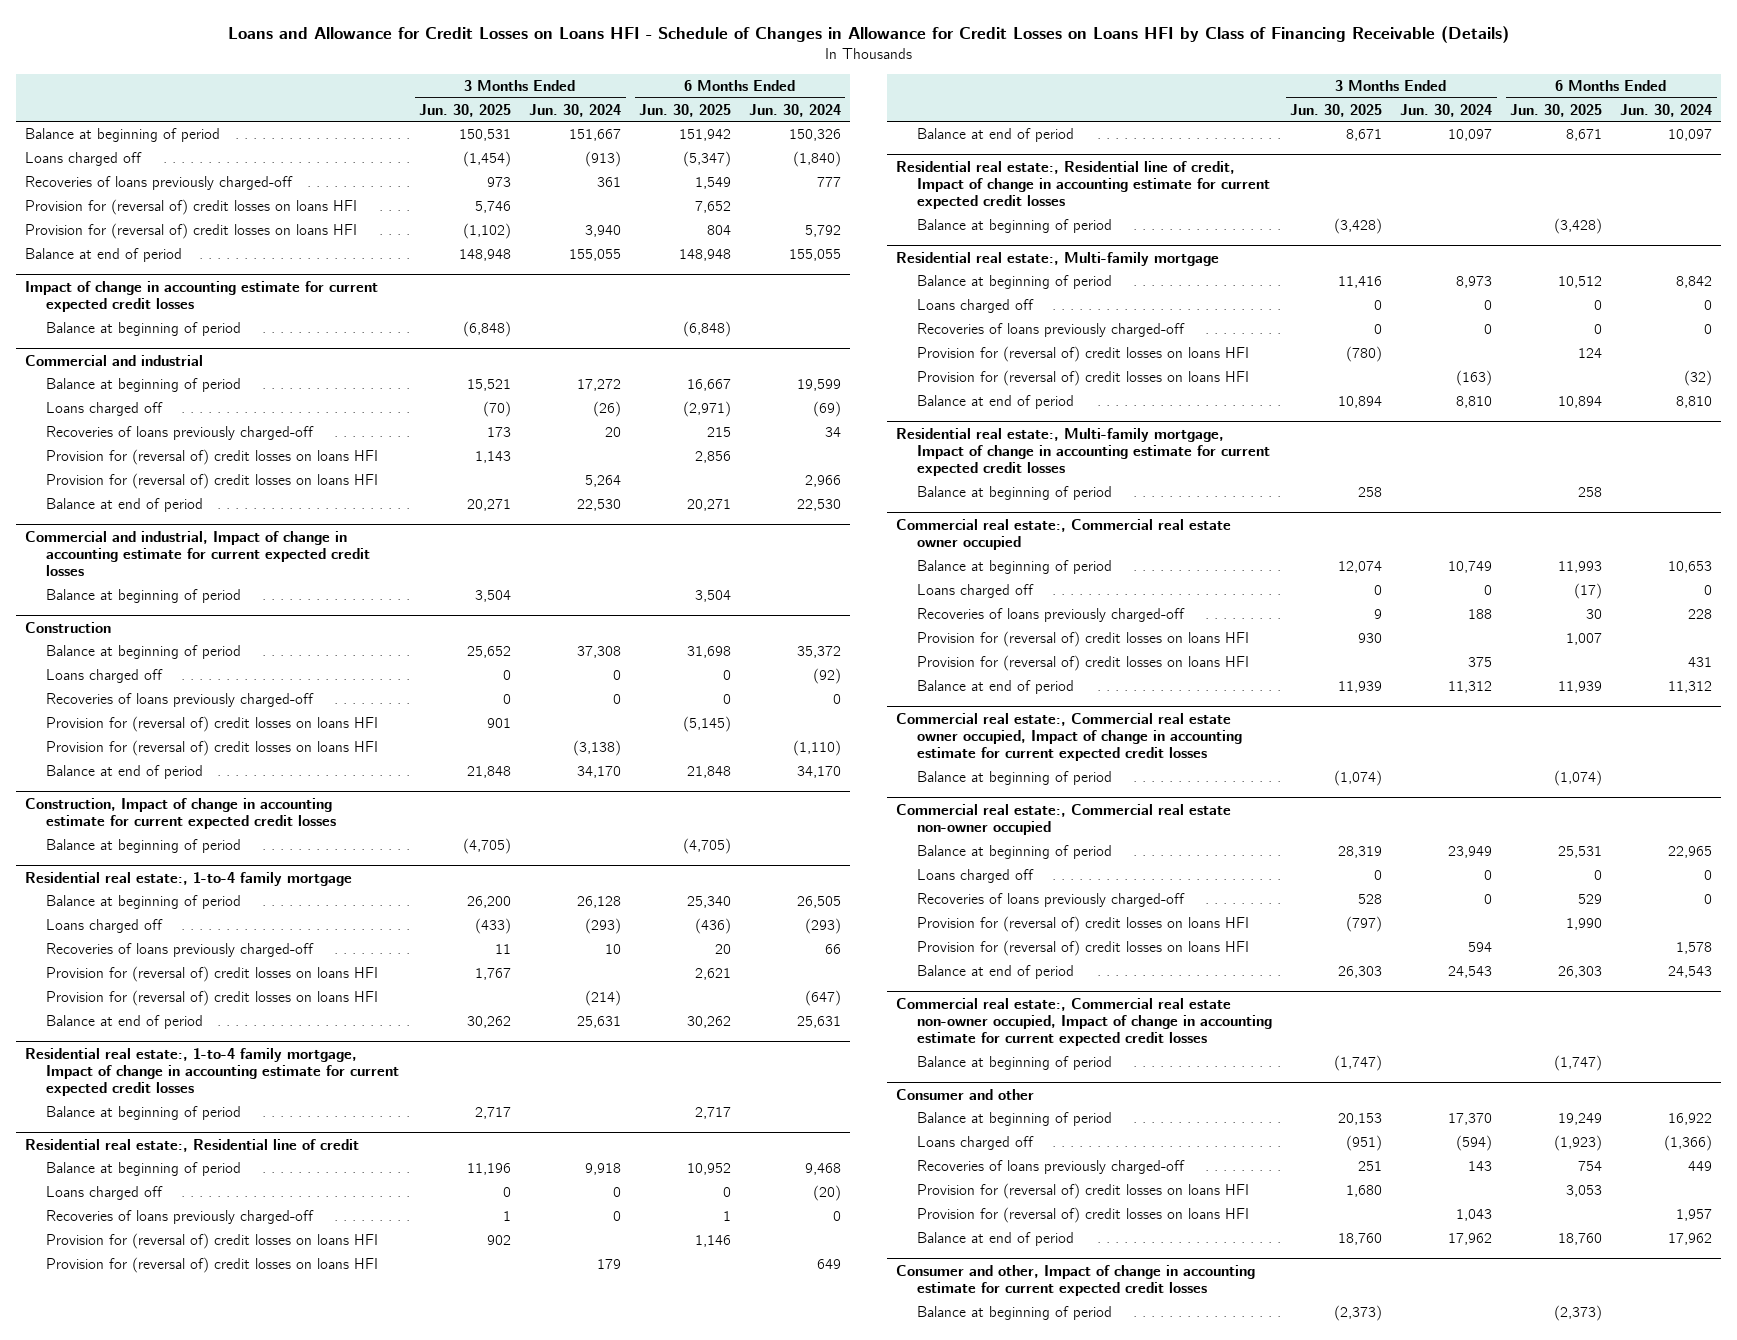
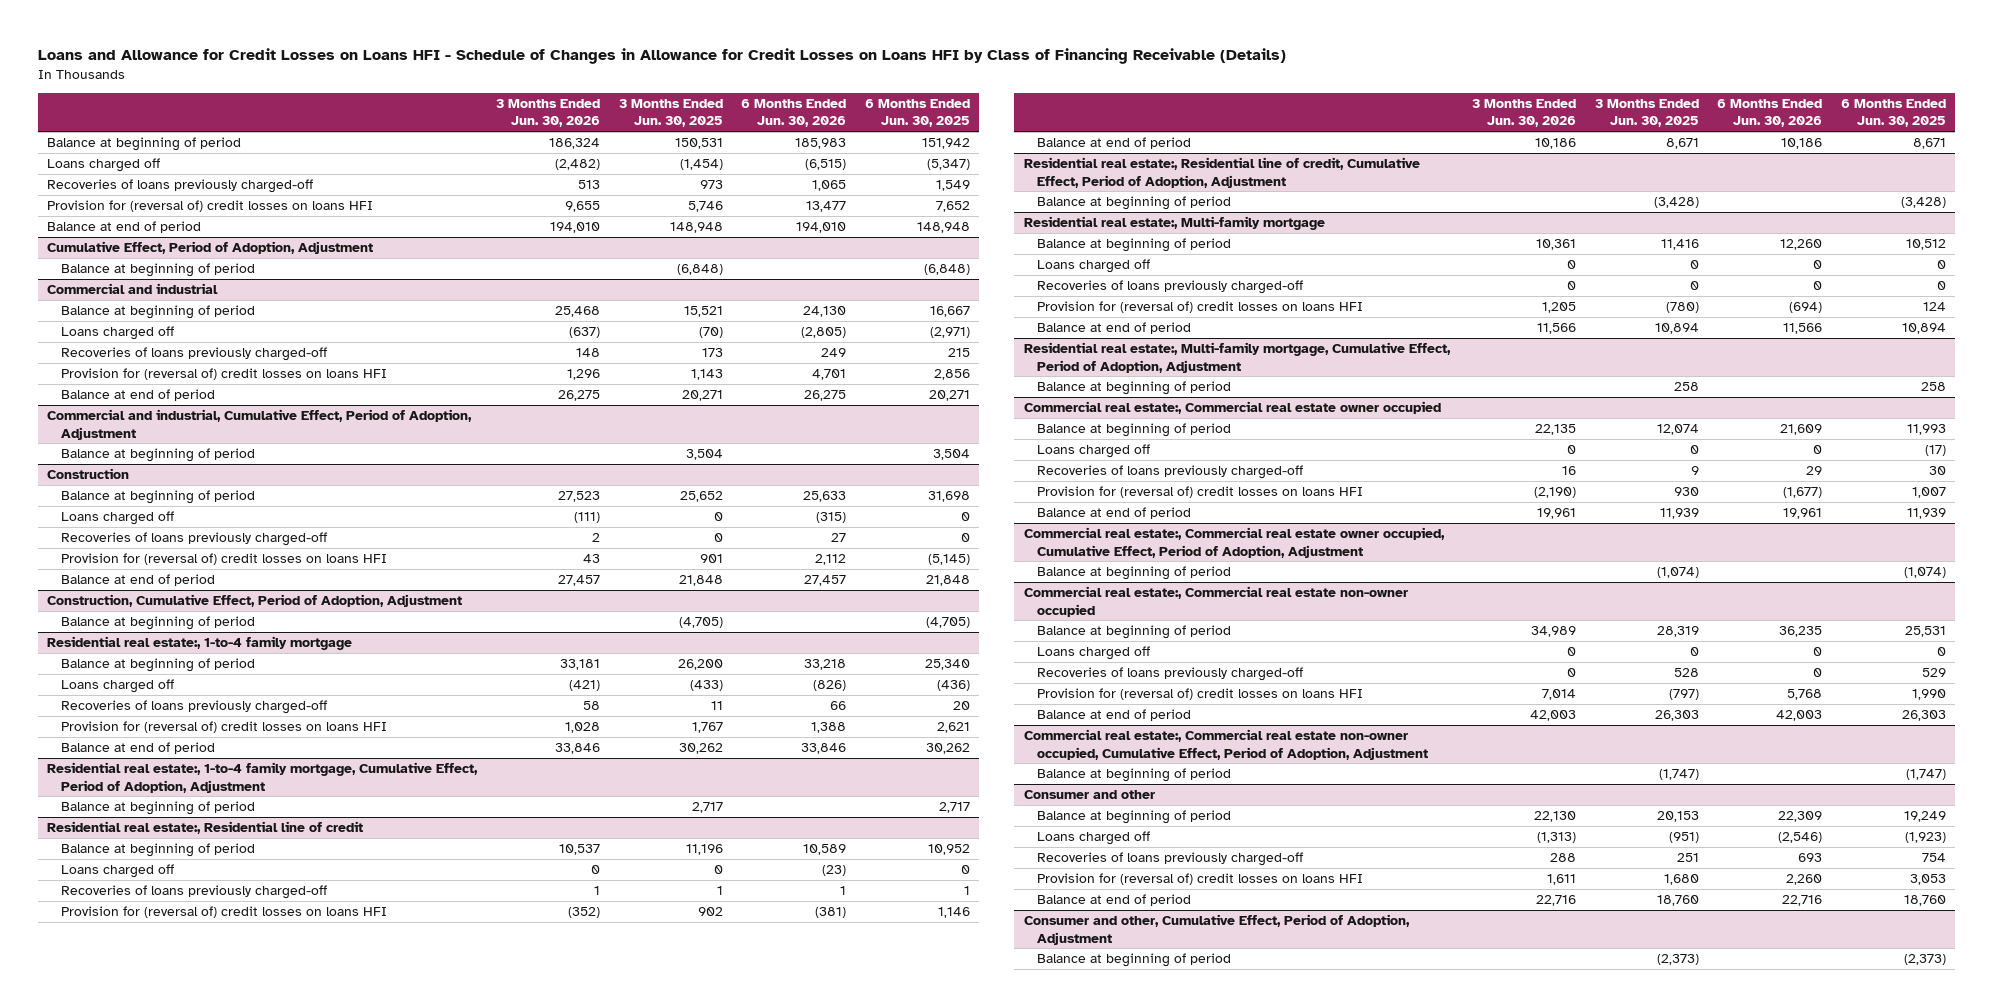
[529,103,622,117] Jun. 30, 2024 -> none
[748,103,841,117] Jun. 30, 2024 -> none
none -> [496,99,601,128] 3 Months Ended Jun. 30, 2026
none -> [741,99,847,128] 6 Months Ended Jun. 30, 2026
[24,223,357,240] Provision for (reversal of) credit losses on loans HFI -> none
[24,280,378,312] Impact of change in accounting estimate for current expected credit losses -> [47,241,374,255] Cumulative Effect, Period of Adoption, Adjustment
[46,473,379,490] Provision for (reversal of) credit losses on loans HFI -> none
[24,530,371,577] Commercial and industrial, Impact of change in accounting estimate for current expected credit losses -> none
none -> [47,409,473,440] Commercial and industrial, Cumulative Effect, Period of Adoption, Adjustment
[46,740,379,757] Provision for (reversal of) credit losses on loans HFI -> none
[24,797,337,829] Construction, Impact of change in accounting estimate for current expected credit losses -> none
none -> [47,594,463,608] Construction, Cumulative Effect, Period of Adoption, Adjustment
[46,990,379,1007] Provision for (reversal of) credit losses on loans HFI -> none
[24,1047,400,1097] Residential real estate:, 1-to-4 family mortgage, Impact of change in accounting estimate for current expected credit losses -> none
none -> [47,762,479,793] Residential real estate:, 1-to-4 family mortgage, Cumulative Effect, Period of Adoption, Adjustment
[46,1257,379,1274] Provision for (reversal of) credit losses on loans HFI -> none
[896,160,1271,210] Residential real estate:, Residential line of credit, Impact of change in accounting estimate for current expected credit losses -> none
none -> [1023,157,1420,188] Residential real estate:, Residential line of credit, Cumulative Effect, Period of Adoption, Adjustment
[917,370,1250,387] Provision for (reversal of) credit losses on loans HFI -> none
[896,427,1271,477] Residential real estate:, Multi-family mortgage, Impact of change in accounting estimate for current expected credit losses -> none
none -> [1023,342,1451,373] Residential real estate:, Multi-family mortgage, Cumulative Effect, Period of Adoption, Adjustment
[917,655,1250,672] Provision for (reversal of) credit losses on loans HFI -> none
[896,712,1243,762] Commercial real estate:, Commercial real estate owner occupied, Impact of change in accounting estimate for current expected credit losses -> none
none -> [1023,527,1445,558] Commercial real estate:, Commercial real estate owner occupied, Cumulative Effect, Period of Adoption, Adjustment
[917,940,1250,957] Provision for (reversal of) credit losses on loans HFI -> none
[896,997,1273,1047] Commercial real estate:, Commercial real estate non-owner occupied, Impact of change in accounting estimate for current expected credit losses -> none
none -> [1023,729,1429,760] Commercial real estate:, Commercial real estate non-owner occupied, Cumulative Effect, Period of Adoption, Adjustment
[917,1207,1250,1224] Provision for (reversal of) credit losses on loans HFI -> none
[896,1264,1256,1296] Consumer and other, Impact of change in accounting estimate for current expected credit losses -> none
none -> [1023,914,1410,945] Consumer and other, Cumulative Effect, Period of Adoption, Adjustment

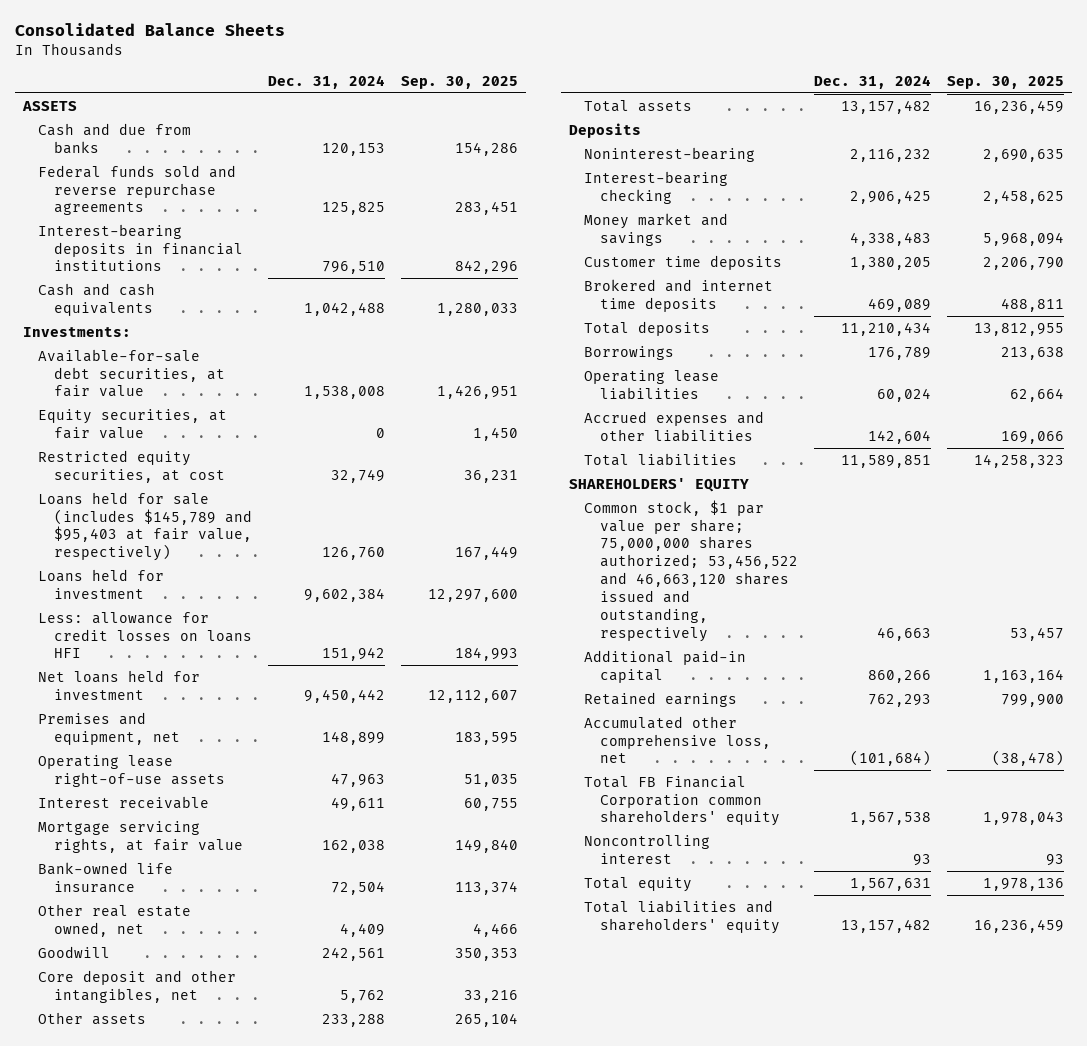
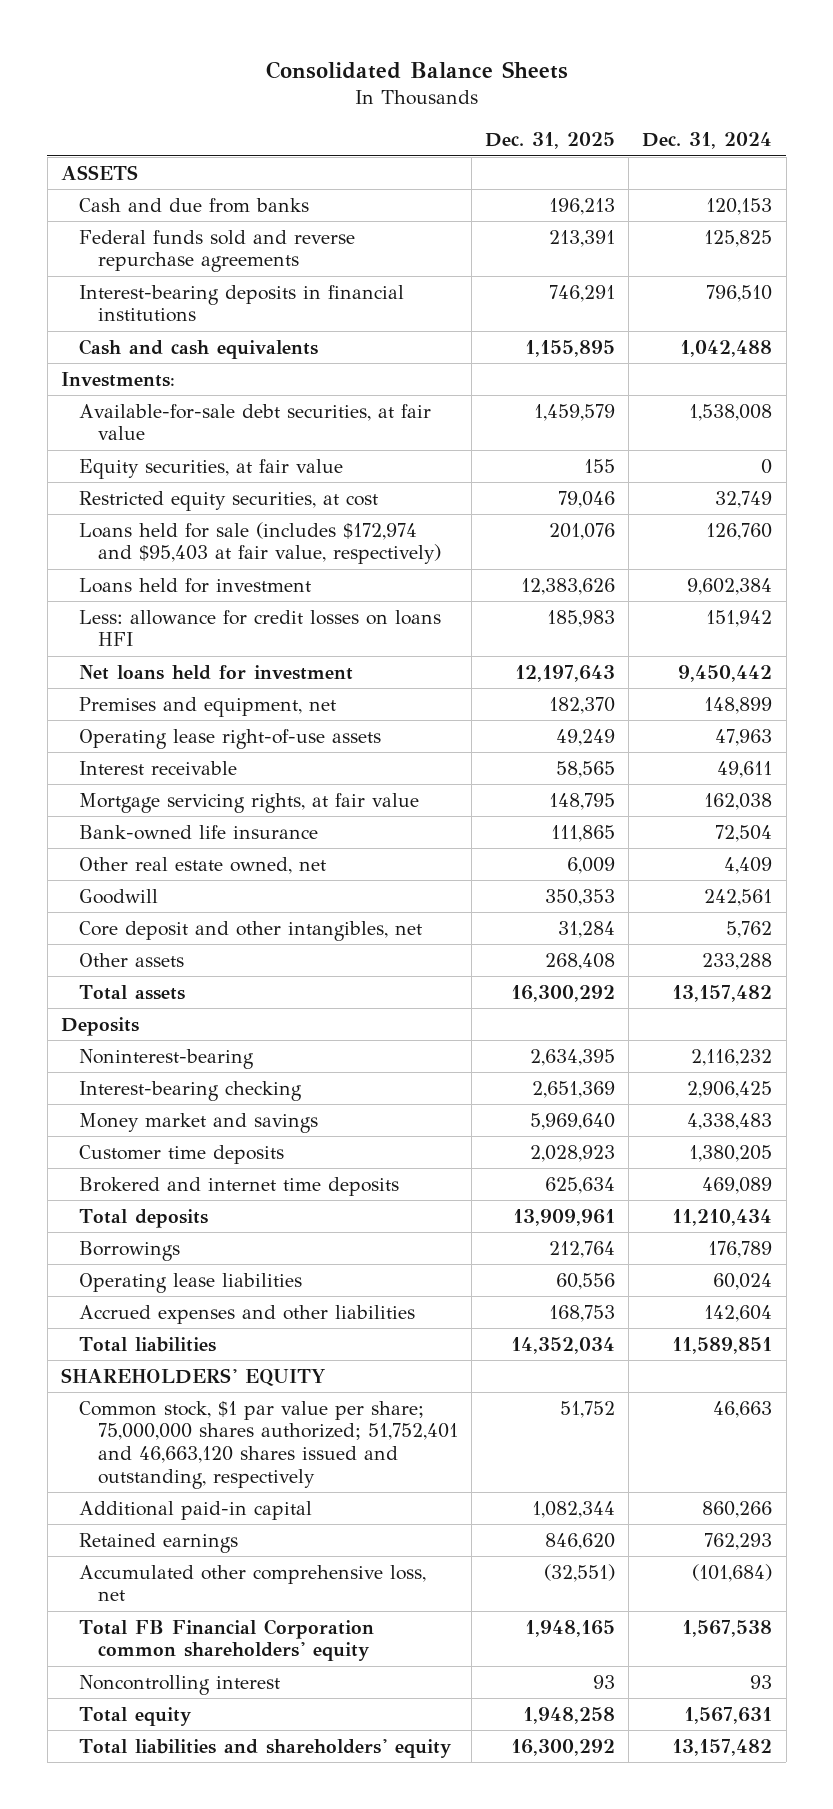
[400,75,518,89] Sep. 30, 2025 -> none
none -> [485,132,616,150] Dec. 31, 2025
[38,491,252,562] Loans held for sale (includes $145,789 and $95,403 at fair value, respectively) -> [79,521,442,565] Loans held for sale (includes $172,974 and $95,403 at fair value, respectively)
[584,499,798,642] Common stock, $1 par value per share; 75,000,000 shares authorized; 53,456,522 and 46,663,120 shares issued and outstanding, respectively -> [79,1400,459,1489] Common stock, $1 par value per share; 75,000,000 shares authorized; 51,752,401 and 46,663,120 shares issued and outstanding, respectively

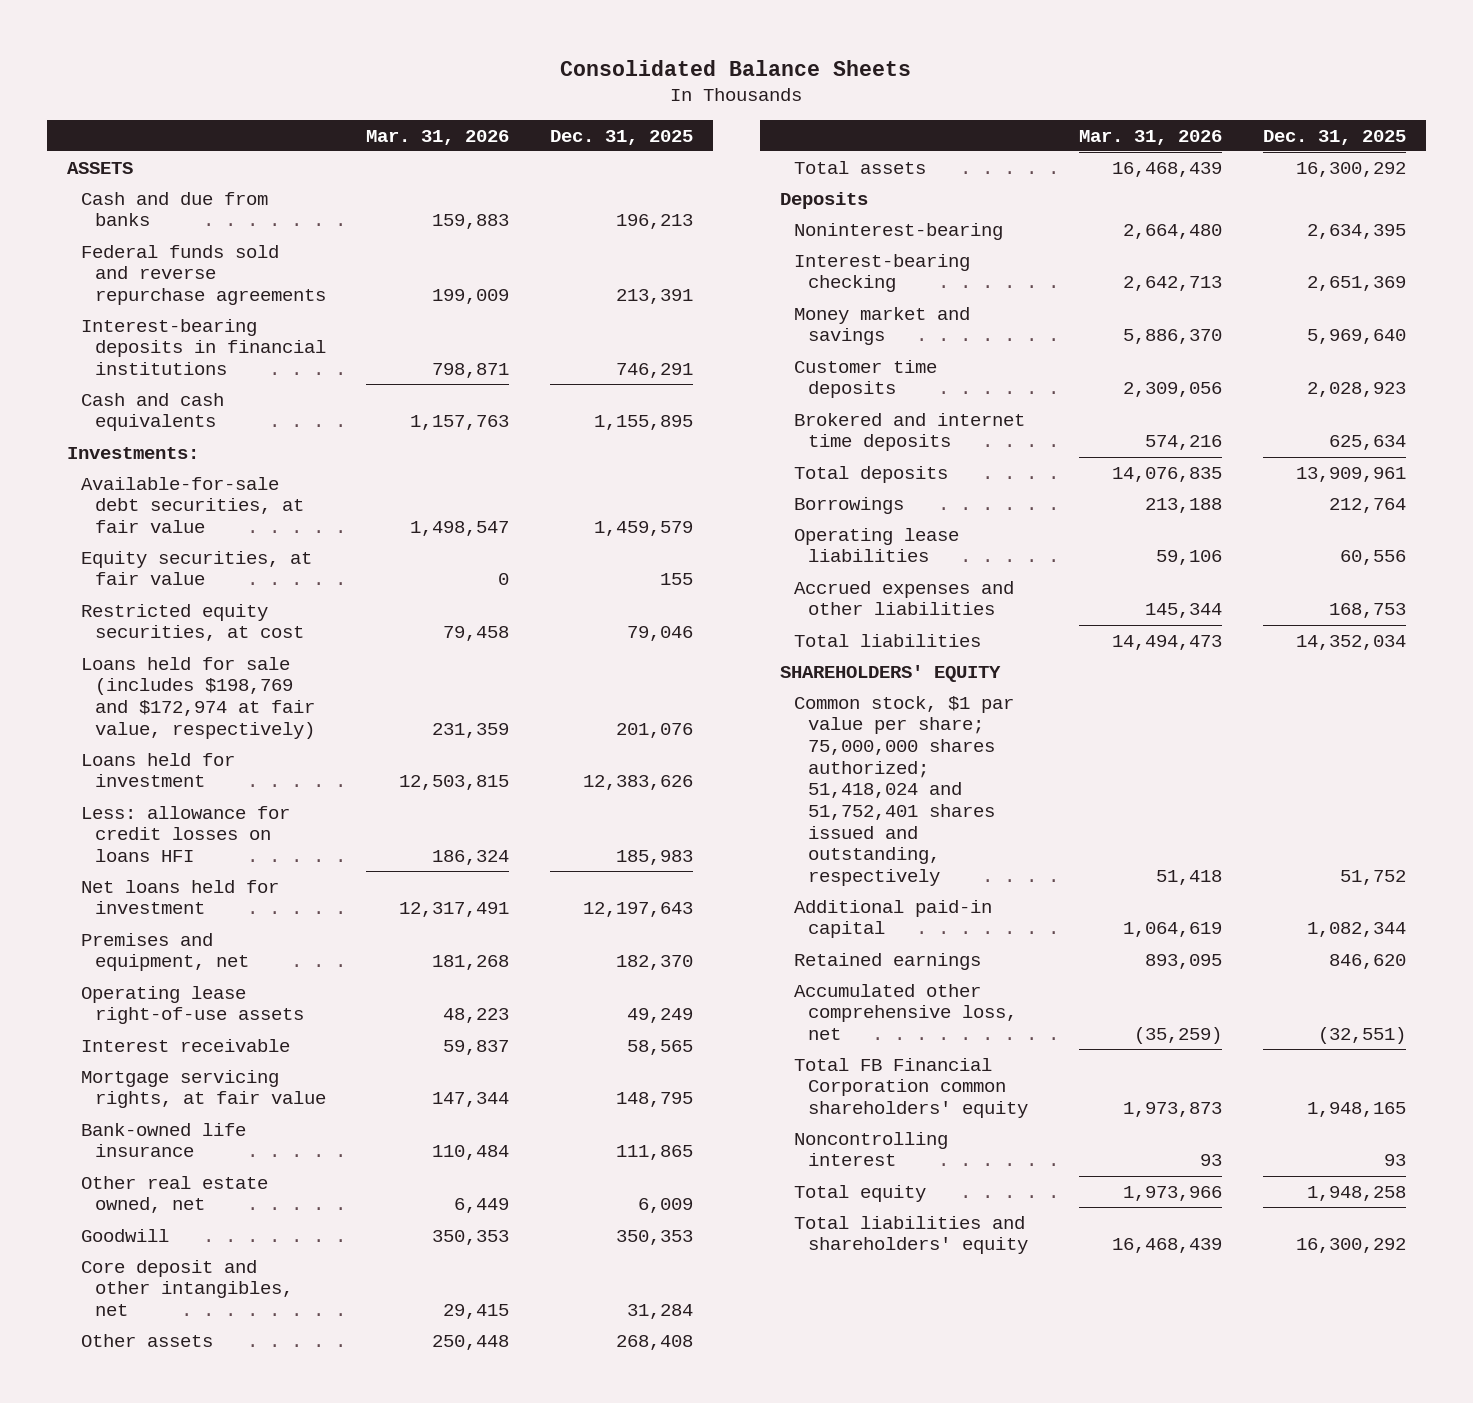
[642,132,773,150] Dec. 31, 2024 -> none
none -> [366,129,510,145] Mar. 31, 2026
[79,521,442,565] Loans held for sale (includes $172,974 and $95,403 at fair value, respectively) -> [80,656,315,739] Loans held for sale (includes $198,769 and $172,974 at fair value, respectively)
[79,1400,459,1489] Common stock, $1 par value per share; 75,000,000 shares authorized; 51,752,401 and 46,663,120 shares issued and outstanding, respectively -> [794,695,1015,887] Common stock, $1 par value per share; 75,000,000 shares authorized; 51,418,024 and 51,752,401 shares issued and outstanding, respectively

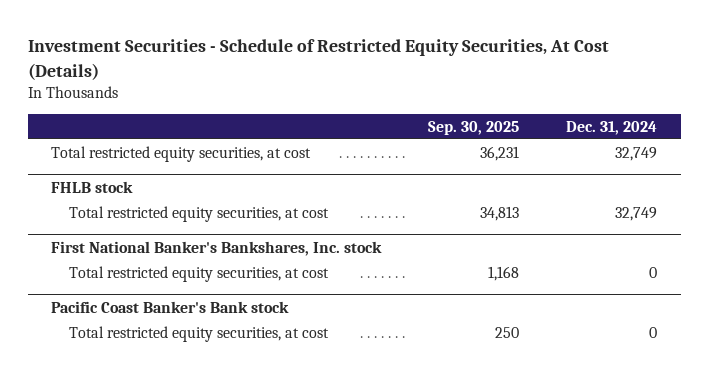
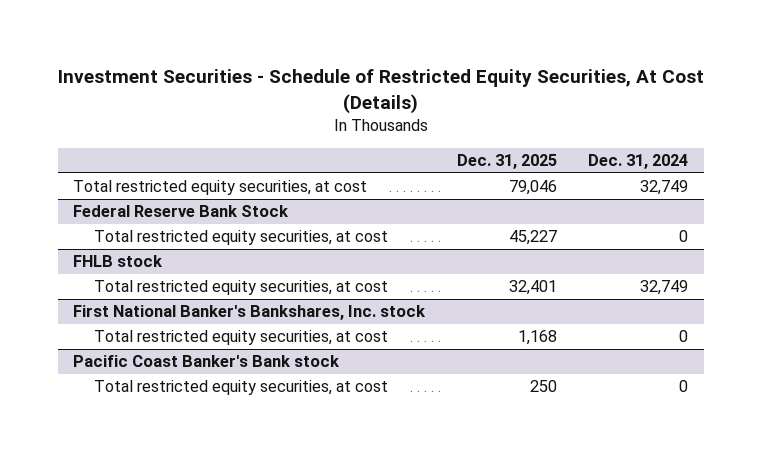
[428,120,520,135] Sep. 30, 2025 -> none
none -> [456,153,557,169] Dec. 31, 2025
none -> [73,205,290,218] Federal Reserve Bank Stock
none -> [93,230,388,246] Total restricted equity securities, at cost

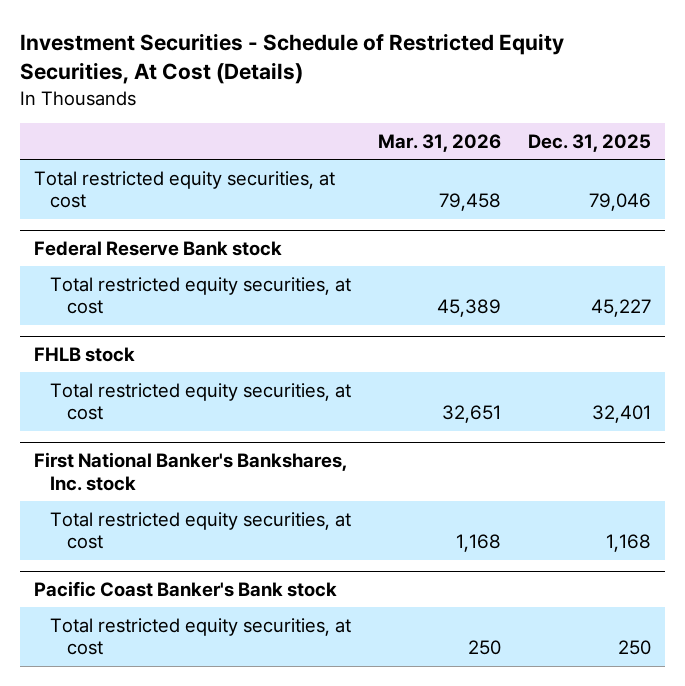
[587,153,688,169] Dec. 31, 2024 -> none
none -> [378,134,502,153] Mar. 31, 2026
[73,205,290,218] Federal Reserve Bank Stock -> [33,241,282,257] Federal Reserve Bank stock

